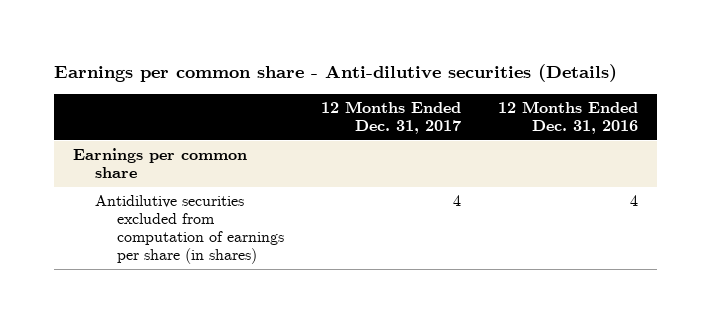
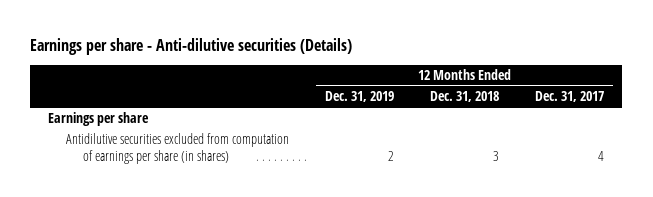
[53,64,617,83] Earnings per common share - Anti-dilutive securities (Details) -> [30,38,353,56] Earnings per share - Anti-dilutive securities (Details)
[498,101,639,135] 12 Months Ended Dec. 31, 2016 -> none
none -> [325,91,395,103] Dec. 31, 2019
none -> [430,91,500,103] Dec. 31, 2018
[72,148,247,179] Earnings per common share -> [48,112,150,127] Earnings per share

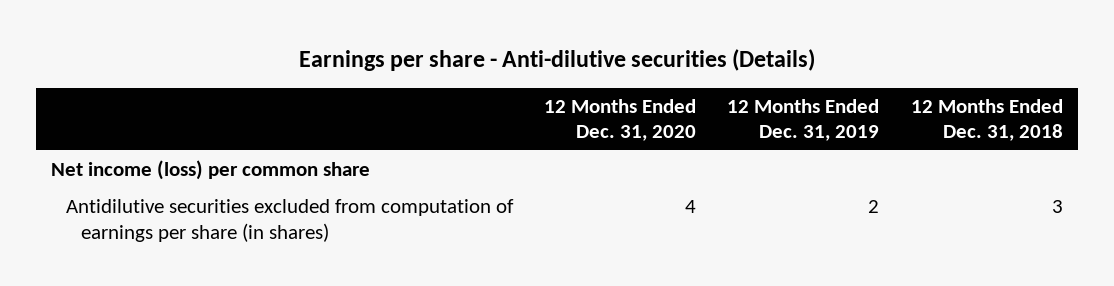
[535,91,605,103] Dec. 31, 2017 -> none
none -> [544,98,697,142] 12 Months Ended Dec. 31, 2020
[48,112,150,127] Earnings per share -> [51,159,371,180] Net income (loss) per common share

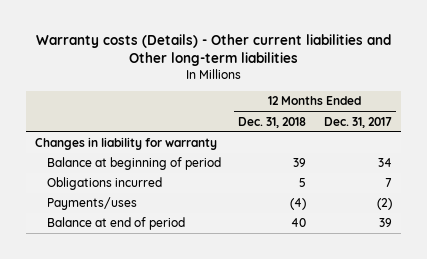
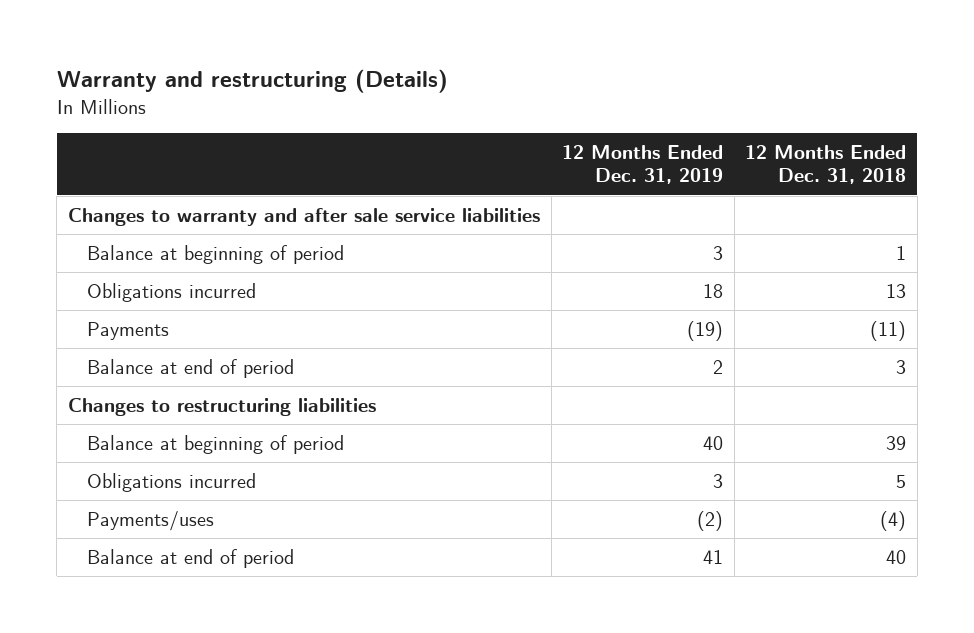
[35,33,391,67] Warranty costs (Details) - Other current liabilities and Other long-term liabilities -> [56,69,448,94] Warranty and restructuring (Details)
[324,116,393,128] Dec. 31, 2017 -> none
none -> [562,145,724,185] 12 Months Ended Dec. 31, 2019
none -> [67,208,540,227] Changes to warranty and after sale service liabilities
none -> [87,245,345,265] Balance at beginning of period
none -> [87,283,257,303] Obligations incurred
none -> [87,322,170,341] Payments
none -> [87,359,295,379] Balance at end of period
[35,137,218,151] Changes in liability for warranty -> [67,398,376,417] Changes to restructuring liabilities

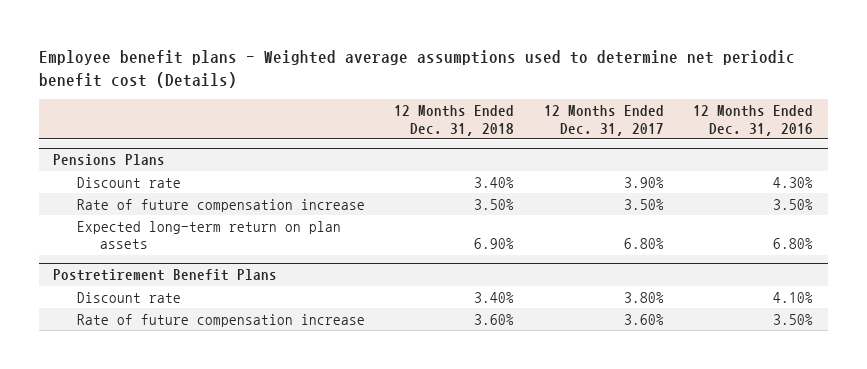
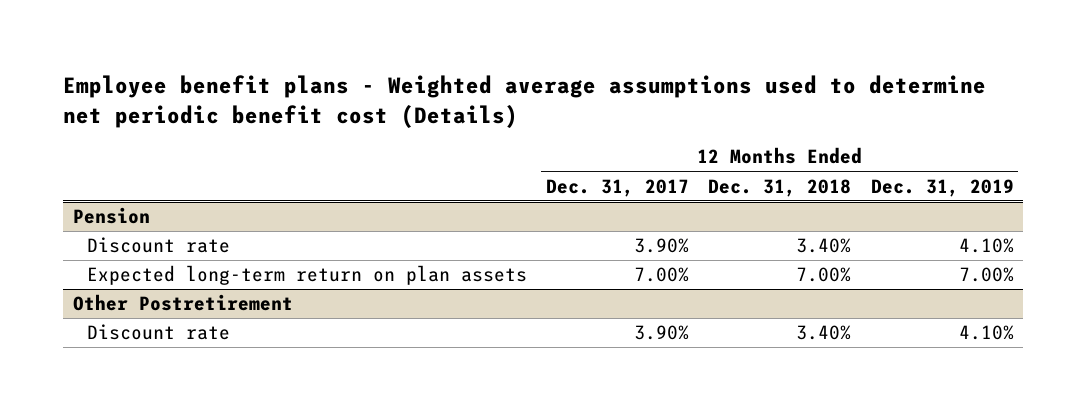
[693,105,814,136] 12 Months Ended Dec. 31, 2016 -> none
none -> [870,178,1014,197] Dec. 31, 2019
[53,154,166,166] Pensions Plans -> [73,207,151,225] Pension
[76,198,365,212] Rate of future compensation increase -> none
[76,313,365,327] Rate of future compensation increase -> none
[474,238,515,250] 6.90% -> [796,267,852,283] 7.00%
[623,238,664,250] 6.80% -> [633,267,689,283] 7.00%
[53,269,278,282] Postretirement Benefit Plans -> [73,294,294,312] Other Postretirement
[623,291,664,303] 3.80% -> [633,325,689,341] 3.90%

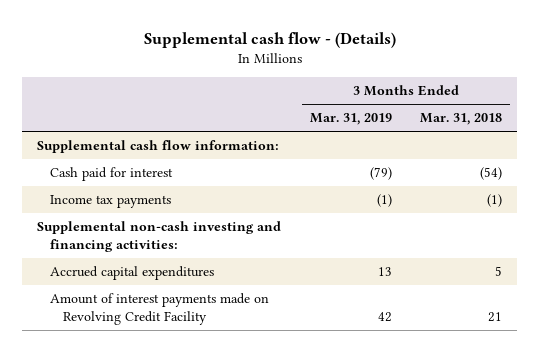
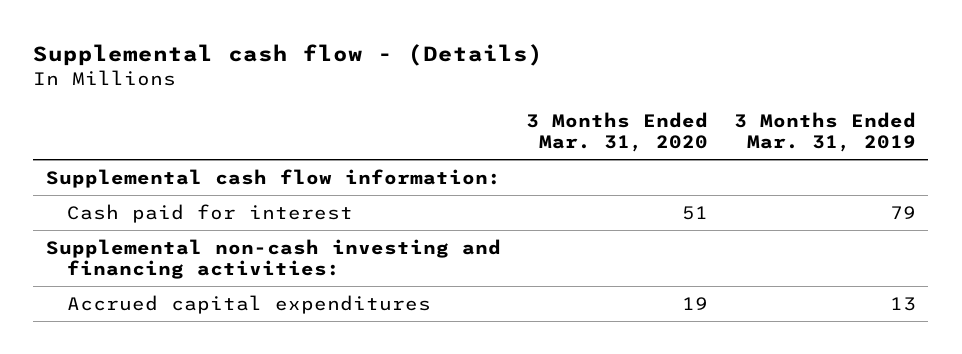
[420,113,503,126] Mar. 31, 2018 -> none
none -> [526,111,709,153] 3 Months Ended Mar. 31, 2020
[49,195,171,209] Income tax payments -> none
[369,167,392,181] (79) -> [889,205,916,219] 79
[49,293,269,326] Amount of interest payments made on Revolving Credit Facility -> none

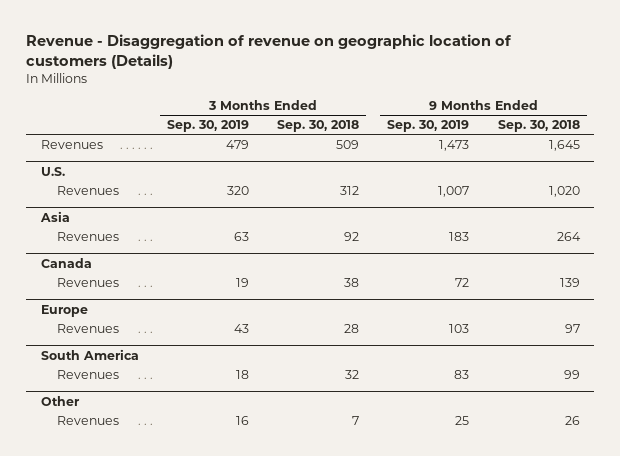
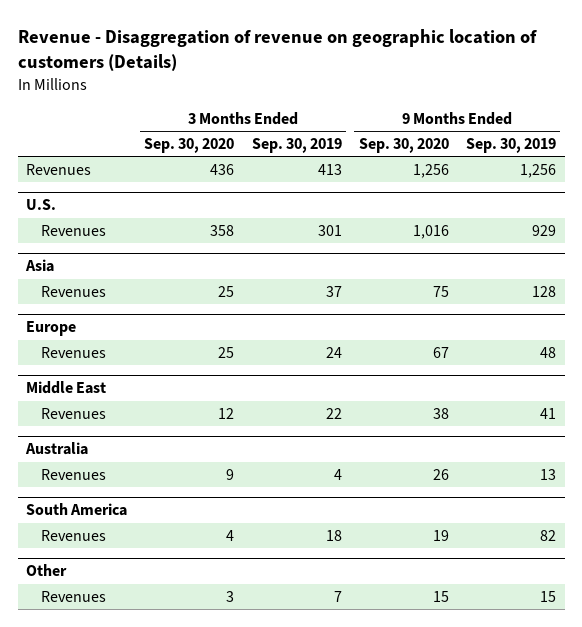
[277,120,360,133] Sep. 30, 2018 -> none
[497,120,580,133] Sep. 30, 2018 -> none
none -> [144,138,235,154] Sep. 30, 2020
none -> [358,138,449,154] Sep. 30, 2020
[225,140,249,150] 479 -> [317,163,342,175] 413
[439,140,470,152] 1,473 -> [519,163,556,178] 1,256
[226,186,249,196] 320 -> [317,224,342,236] 301
[438,186,470,198] 1,007 -> [531,224,556,236] 929
[40,257,92,268] Canada -> none
[56,278,119,288] Revenues -> none
[233,232,249,242] 63 -> [325,285,342,297] 37
[449,232,470,242] 183 -> [531,285,556,297] 128
[233,324,249,334] 43 -> [325,346,342,358] 24
[449,324,470,334] 103 -> [539,346,556,358] 48
none -> [26,381,107,395] Middle East
none -> [40,407,106,419] Revenues
none -> [25,442,89,456] Australia
none -> [40,468,106,480] Revenues
[454,370,470,380] 83 -> [539,529,556,541] 82
[235,416,249,426] 16 -> [333,590,342,602] 7
[455,416,470,426] 25 -> [539,590,556,602] 15

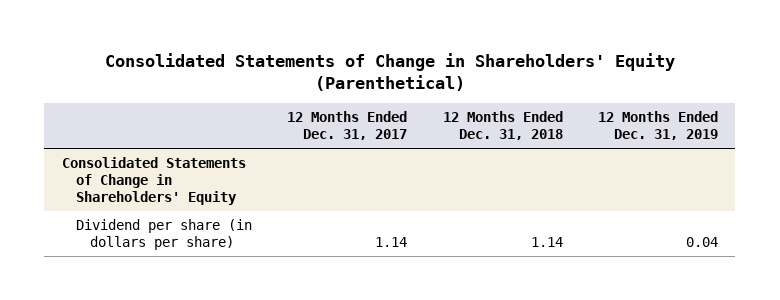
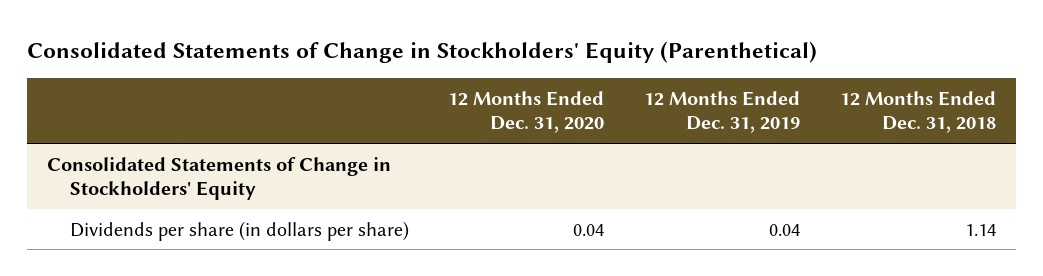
[104,52,675,91] Consolidated Statements of Change in Shareholders' Equity (Parenthetical) -> [27,41,818,64] Consolidated Statements of Change in Stockholders' Equity (Parenthetical)
[287,111,408,141] 12 Months Ended Dec. 31, 2017 -> none
none -> [448,90,605,134] 12 Months Ended Dec. 31, 2020
[62,157,247,206] Consolidated Statements of Change in Shareholders' Equity -> [46,156,391,201] Consolidated Statements of Change in Stockholders' Equity
[76,219,253,251] Dividend per share (in dollars per share) -> [69,220,409,241] Dividends per share (in dollars per share)

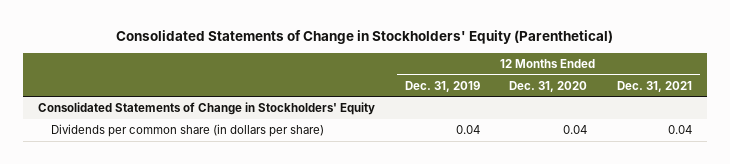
[840,90,997,134] 12 Months Ended Dec. 31, 2018 -> none
none -> [617,80,693,92] Dec. 31, 2021
[69,220,409,241] Dividends per share (in dollars per share) -> [50,124,324,138] Dividends per common share (in dollars per share)

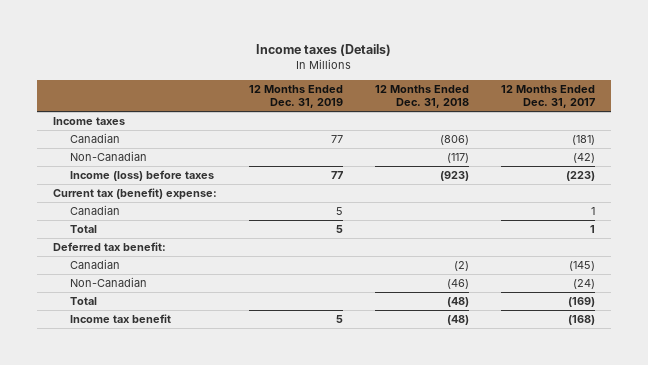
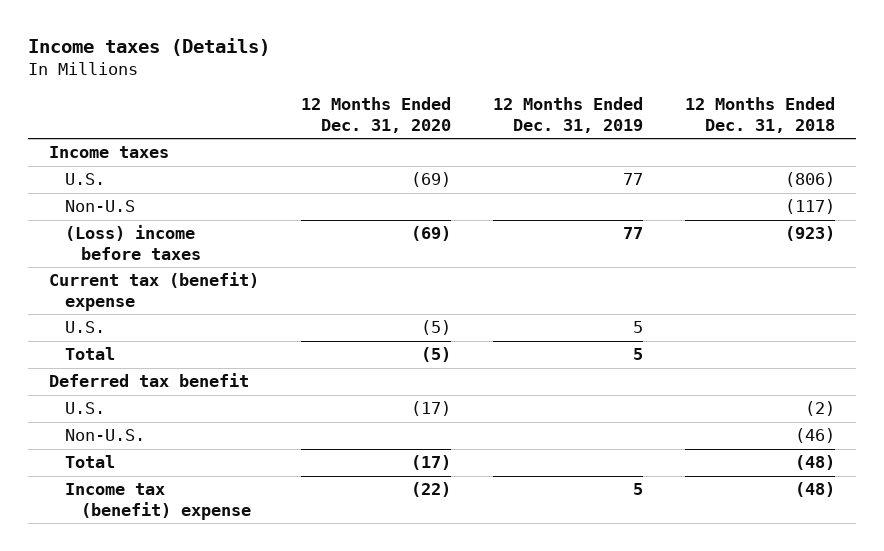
[500,85,595,109] 12 Months Ended Dec. 31, 2017 -> none
none -> [300,97,451,133] 12 Months Ended Dec. 31, 2020
[70,133,121,144] Canadian -> [64,173,105,186] U.S.
[70,151,148,162] Non-Canadian -> [64,200,135,213] Non-U.S
[70,170,215,182] Income (loss) before taxes -> [64,225,201,260] (Loss) income before taxes
[53,188,218,201] Current tax (benefit) expense: -> [48,272,259,311] Current tax (benefit) expense
[70,205,121,216] Canadian -> [64,321,105,334] U.S.
[53,242,167,252] Deferred tax benefit: -> [48,373,249,388] Deferred tax benefit
[70,259,121,270] Canadian -> [64,402,105,415] U.S.
[70,277,148,288] Non-Canadian -> [64,429,145,442] Non-U.S.
[70,314,172,324] Income tax benefit -> [64,483,251,520] Income tax (benefit) expense

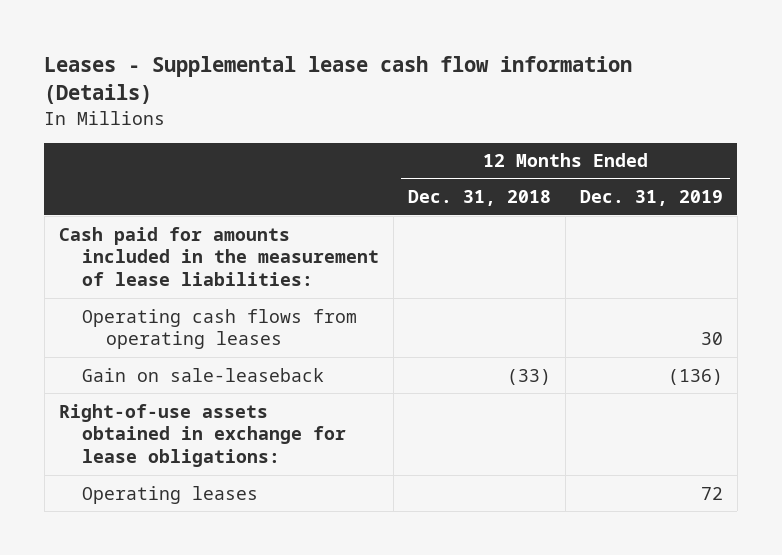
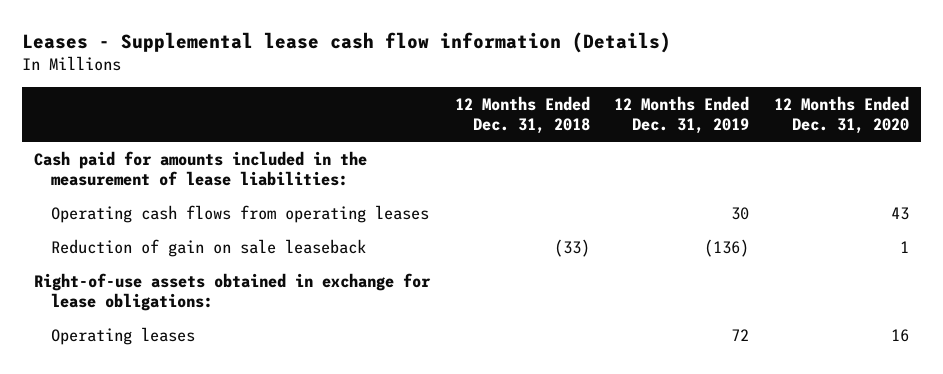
none -> [774,95,910,135] 12 Months Ended Dec. 31, 2020
[82,367,325,382] Gain on sale-leaseback -> [51,238,367,257] Reduction of gain on sale leaseback

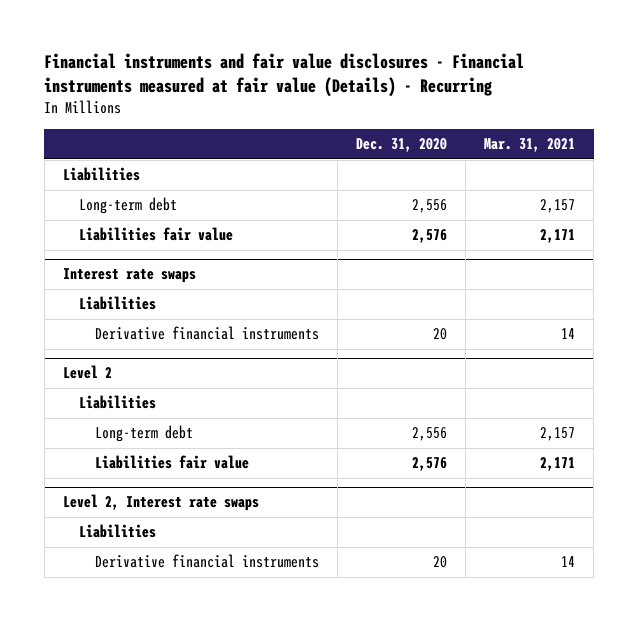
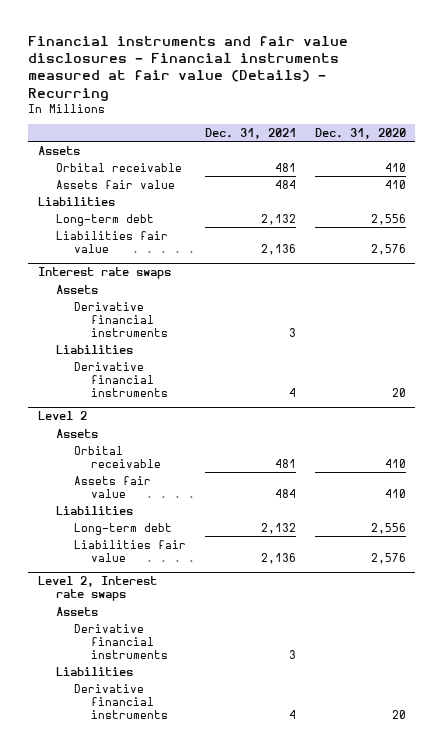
[484,138,576,153] Mar. 31, 2021 -> none
none -> [204,127,296,139] Dec. 31, 2021
none -> [38,145,81,155] Assets
none -> [55,162,182,172] Orbital receivable
none -> [55,179,175,189] Assets fair value
none -> [55,284,98,294] Assets
none -> [73,301,169,338] Derivative financial instruments
none -> [55,428,98,438] Assets
none -> [73,445,162,468] Orbital receivable
none -> [73,475,151,498] Assets fair value
none -> [55,606,98,616] Assets
none -> [73,623,169,660] Derivative financial instruments

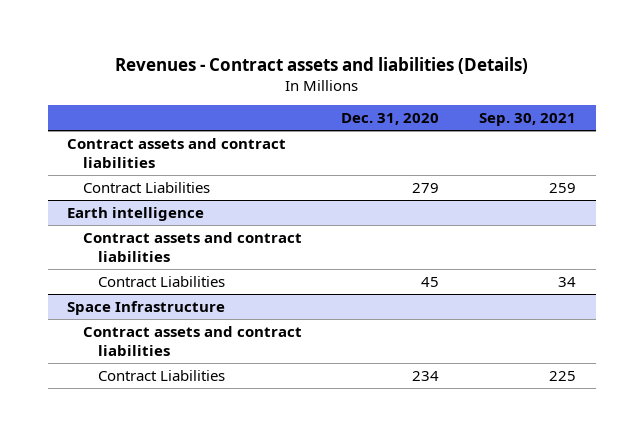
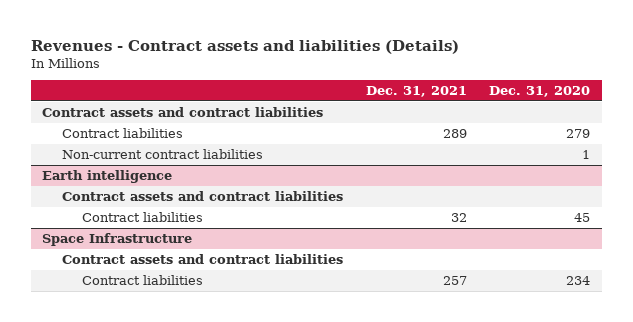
[479,113,577,127] Sep. 30, 2021 -> none
none -> [365,86,467,98] Dec. 31, 2021
[82,181,210,193] Contract Liabilities -> [62,127,184,138] Contract liabilities
none -> [62,148,264,159] Non-current contract liabilities
[97,275,225,287] Contract Liabilities -> [82,211,204,222] Contract liabilities
[97,369,225,381] Contract Liabilities -> [82,274,204,285] Contract liabilities

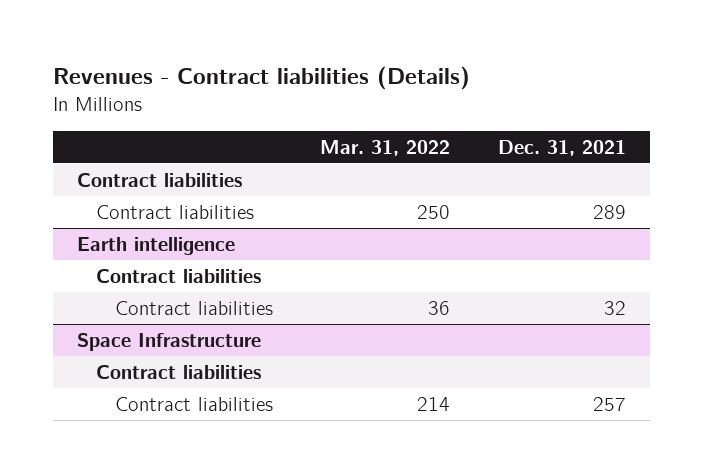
[30,39,459,54] Revenues - Contract assets and liabilities (Details) -> [53,66,471,91] Revenues - Contract liabilities (Details)
[489,86,591,98] Dec. 31, 2020 -> none
none -> [320,139,451,156] Mar. 31, 2022
[42,106,324,117] Contract assets and contract liabilities -> [77,173,243,188] Contract liabilities
[62,148,264,159] Non-current contract liabilities -> none
[62,190,344,201] Contract assets and contract liabilities -> [96,269,262,284] Contract liabilities
[62,253,344,264] Contract assets and contract liabilities -> [96,365,262,380] Contract liabilities

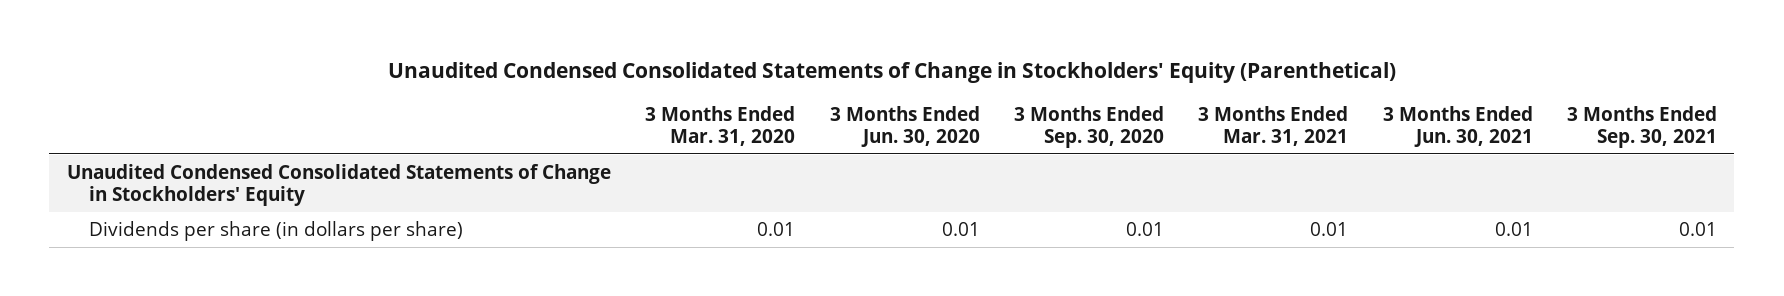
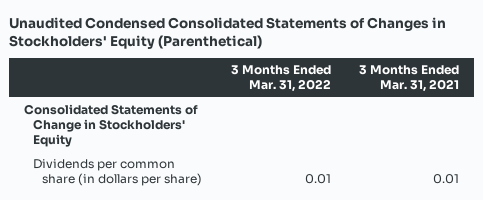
[387,62,1396,84] Unaudited Condensed Consolidated Statements of Change in Stockholders' Equity (Parenthetical) -> [9,16,447,50] Unaudited Condensed Consolidated Statements of Changes in Stockholders' Equity (Parenthetical)
[645,105,796,146] 3 Months Ended Mar. 31, 2020 -> none
[829,105,980,147] 3 Months Ended Jun. 30, 2020 -> none
[1013,105,1164,148] 3 Months Ended Sep. 30, 2020 -> none
[1382,105,1533,147] 3 Months Ended Jun. 30, 2021 -> none
[1567,105,1718,148] 3 Months Ended Sep. 30, 2021 -> none
none -> [230,65,331,93] 3 Months Ended Mar. 31, 2022
[66,164,611,207] Unaudited Condensed Consolidated Statements of Change in Stockholders' Equity -> [23,104,198,148] Consolidated Statements of Change in Stockholders' Equity
[88,221,463,242] Dividends per share (in dollars per share) -> [33,159,203,187] Dividends per common share (in dollars per share)

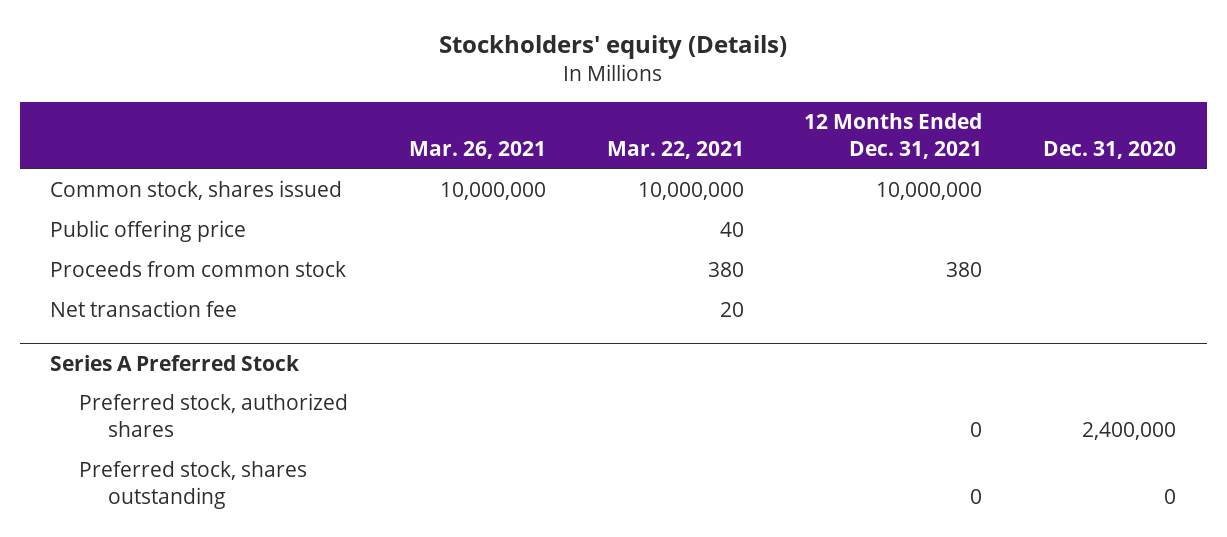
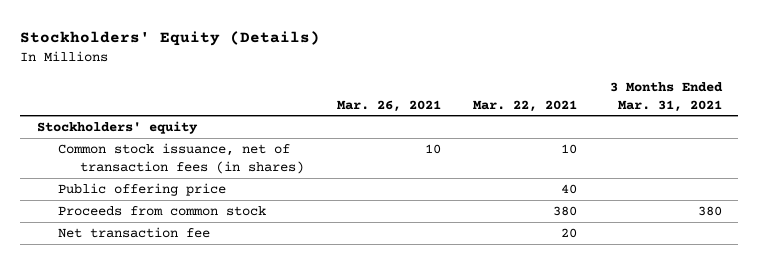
[439,34,788,59] Stockholders' equity (Details) -> [20,31,321,47] Stockholders' Equity (Details)
[804,113,983,160] 12 Months Ended Dec. 31, 2021 -> none
[1043,141,1177,160] Dec. 31, 2020 -> none
none -> [609,81,723,112] 3 Months Ended Mar. 31, 2021
none -> [36,121,198,135] Stockholders' equity
[50,180,343,201] Common stock, shares issued -> [58,143,305,174] Common stock issuance, net of transaction fees (in shares)
[439,182,546,201] 10,000,000 -> [424,144,441,155] 10
[637,182,744,201] 10,000,000 -> [561,144,578,155] 10
[50,354,301,371] Series A Preferred Stock -> none
[79,393,349,438] Preferred stock, authorized shares -> none
[79,461,308,510] Preferred stock, shares outstanding -> none

